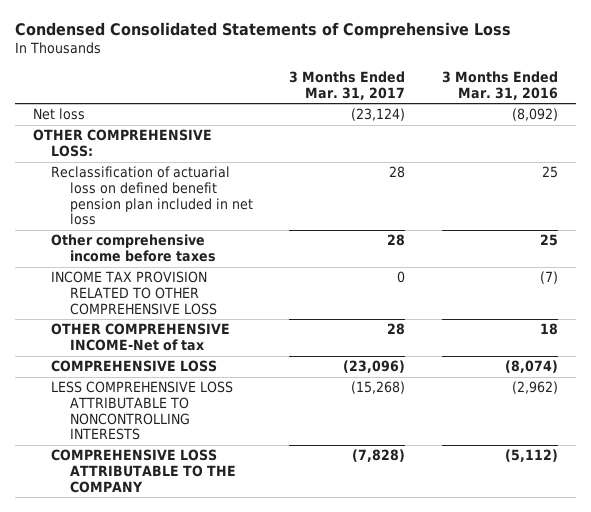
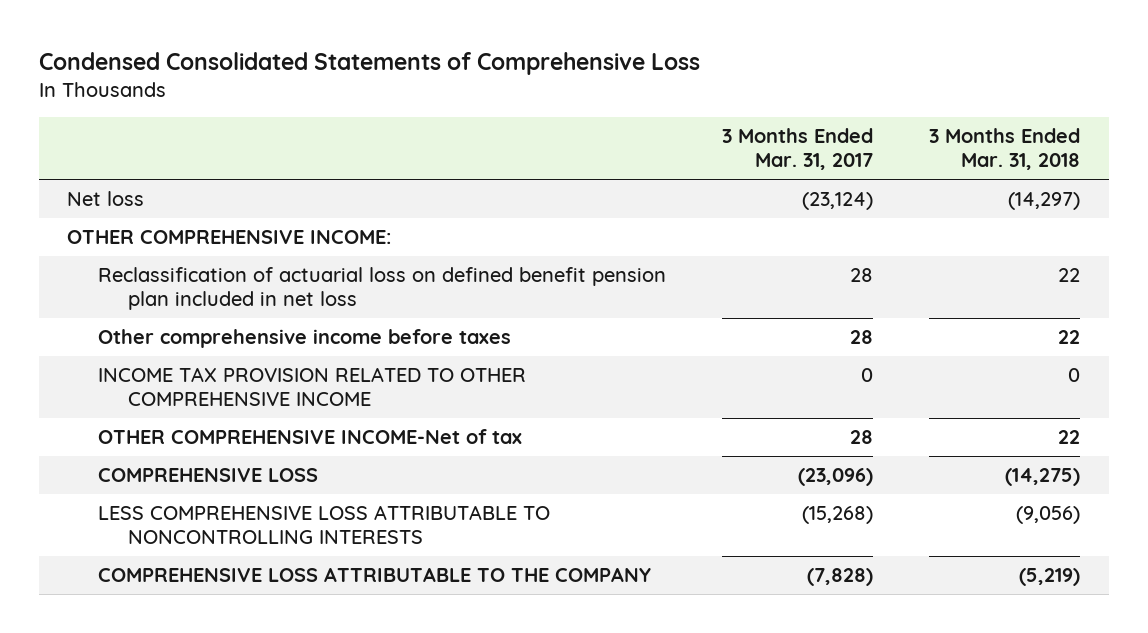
[441,71,558,100] 3 Months Ended Mar. 31, 2016 -> none
none -> [929,128,1081,170] 3 Months Ended Mar. 31, 2018
[33,129,213,157] OTHER COMPREHENSIVE LOSS: -> [67,230,392,245] OTHER COMPREHENSIVE INCOME:
[51,271,217,315] INCOME TAX PROVISION RELATED TO OTHER COMPREHENSIVE LOSS -> [97,367,526,406] INCOME TAX PROVISION RELATED TO OTHER COMPREHENSIVE INCOME

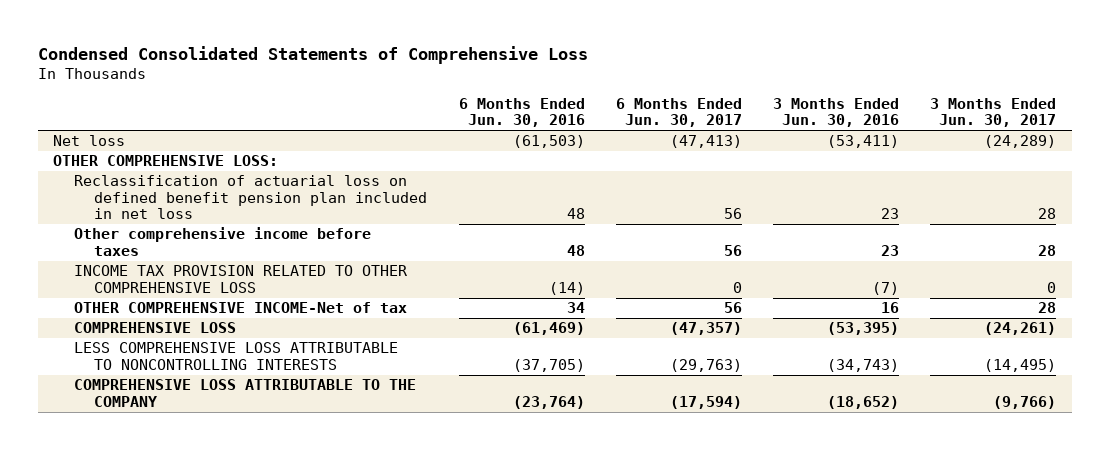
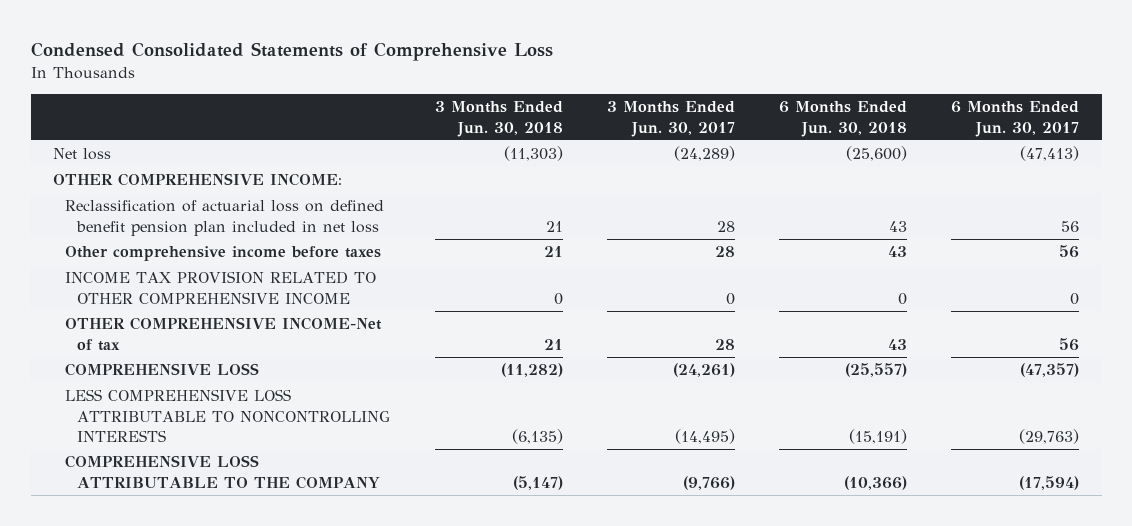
[458,97,585,128] 6 Months Ended Jun. 30, 2016 -> none
[772,97,899,128] 3 Months Ended Jun. 30, 2016 -> none
none -> [434,101,563,137] 3 Months Ended Jun. 30, 2018
none -> [779,101,908,137] 6 Months Ended Jun. 30, 2018
[53,155,279,167] OTHER COMPREHENSIVE LOSS: -> [52,173,342,187] OTHER COMPREHENSIVE INCOME:
[73,265,408,293] INCOME TAX PROVISION RELATED TO OTHER COMPREHENSIVE LOSS -> [65,271,377,304] INCOME TAX PROVISION RELATED TO OTHER COMPREHENSIVE INCOME

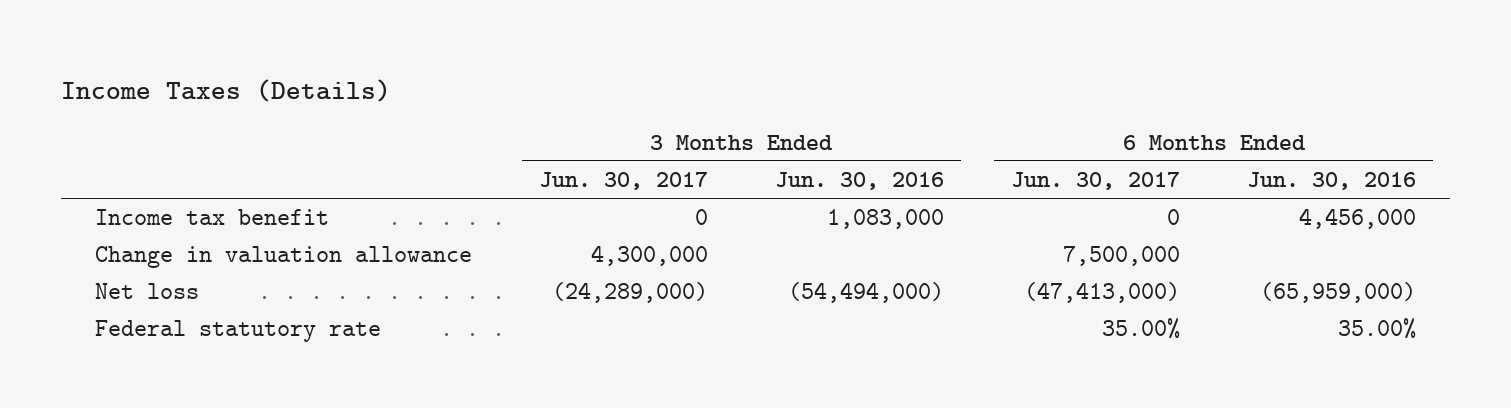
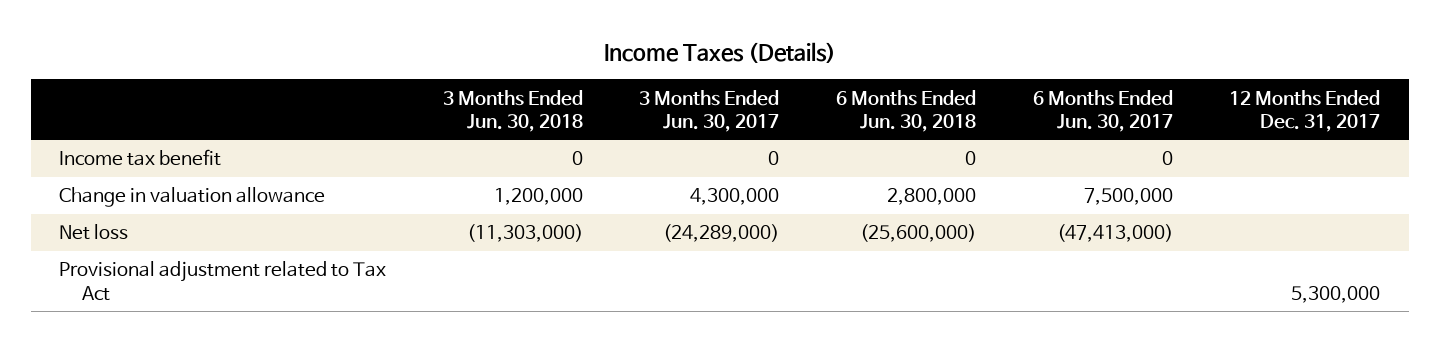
[775,171,945,190] Jun. 30, 2016 -> none
[1247,171,1417,190] Jun. 30, 2016 -> none
none -> [442,89,583,132] 3 Months Ended Jun. 30, 2018
none -> [836,89,977,132] 6 Months Ended Jun. 30, 2018
none -> [1229,89,1381,132] 12 Months Ended Dec. 31, 2017
[94,320,381,343] Federal statutory rate -> none
none -> [59,261,387,301] Provisional adjustment related to Tax Act

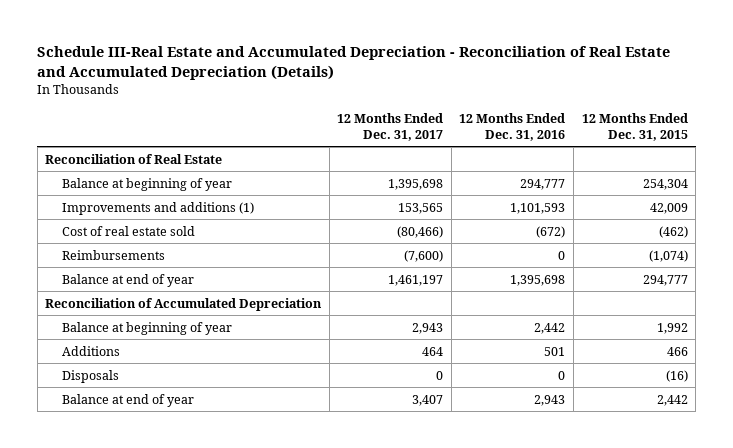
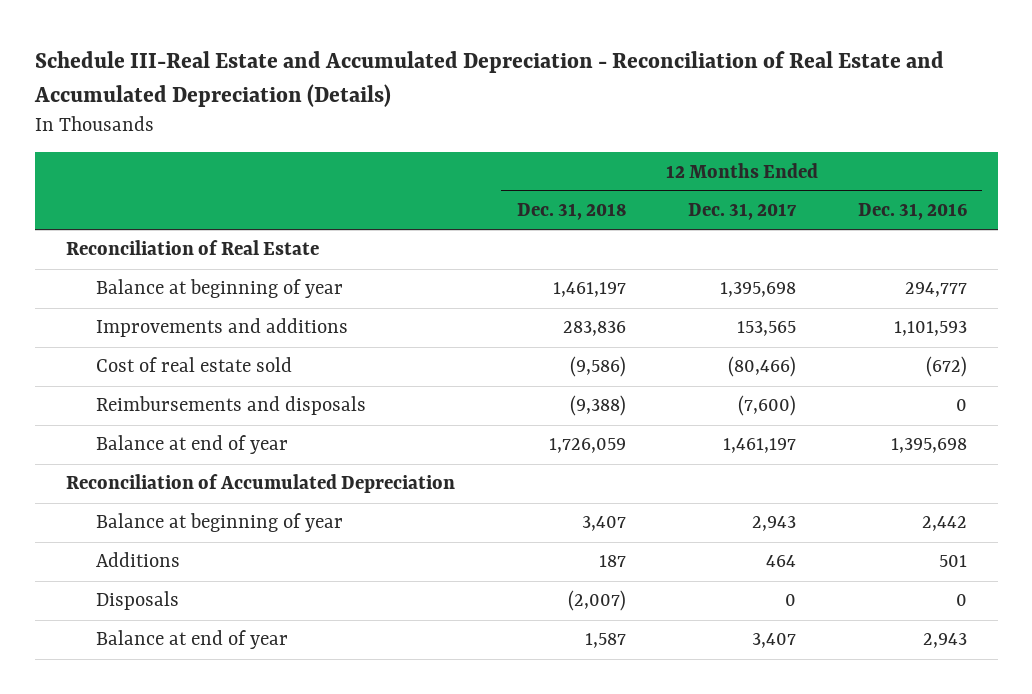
[581,113,688,141] 12 Months Ended Dec. 31, 2015 -> none
none -> [516,203,626,221] Dec. 31, 2018
[62,201,255,215] Improvements and additions (1) -> [95,318,348,338] Improvements and additions
[62,249,166,260] Reimbursements -> [95,396,366,416] Reimbursements and disposals

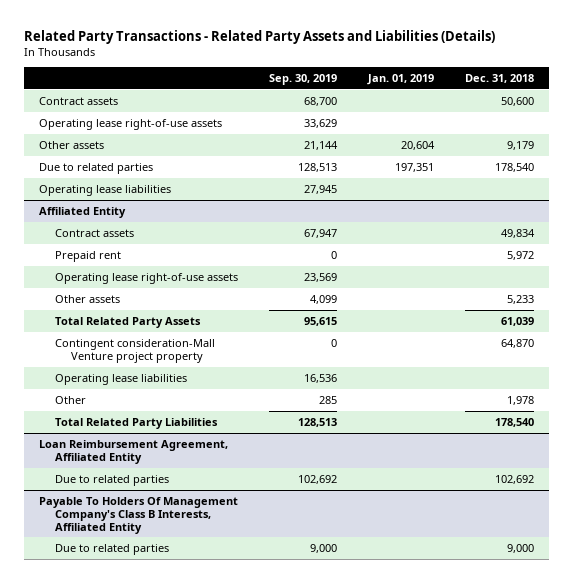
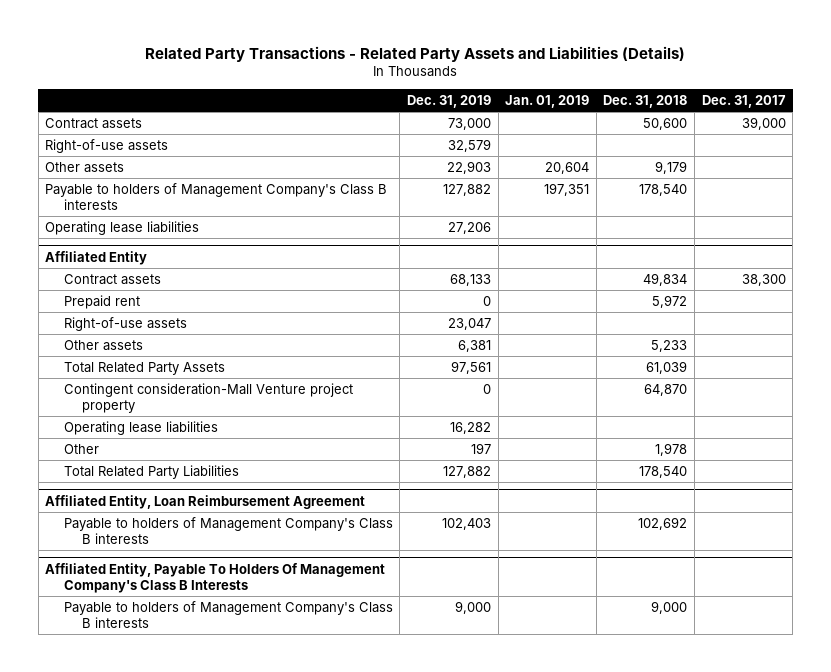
[268,73,337,85] Sep. 30, 2019 -> none
none -> [406,95,491,109] Dec. 31, 2019
none -> [701,95,786,109] Dec. 31, 2017
[39,118,223,130] Operating lease right-of-use assets -> [45,138,169,153] Right-of-use assets
[39,162,154,174] Due to related parties -> [45,182,388,210] Payable to holders of Management Company's Class B interests
[55,272,239,284] Operating lease right-of-use assets -> [63,316,187,331] Right-of-use assets
[39,439,229,464] Loan Reimbursement Agreement, Affiliated Entity -> [45,494,366,509] Affiliated Entity, Loan Reimbursement Agreement
[55,474,170,486] Due to related parties -> [63,516,393,544] Payable to holders of Management Company's Class B interests
[39,496,239,534] Payable To Holders Of Management Company's Class B Interests, Affiliated Entity -> [45,562,386,593] Affiliated Entity, Payable To Holders Of Management Company's Class B Interests
[55,543,170,555] Due to related parties -> [63,600,393,628] Payable to holders of Management Company's Class B interests

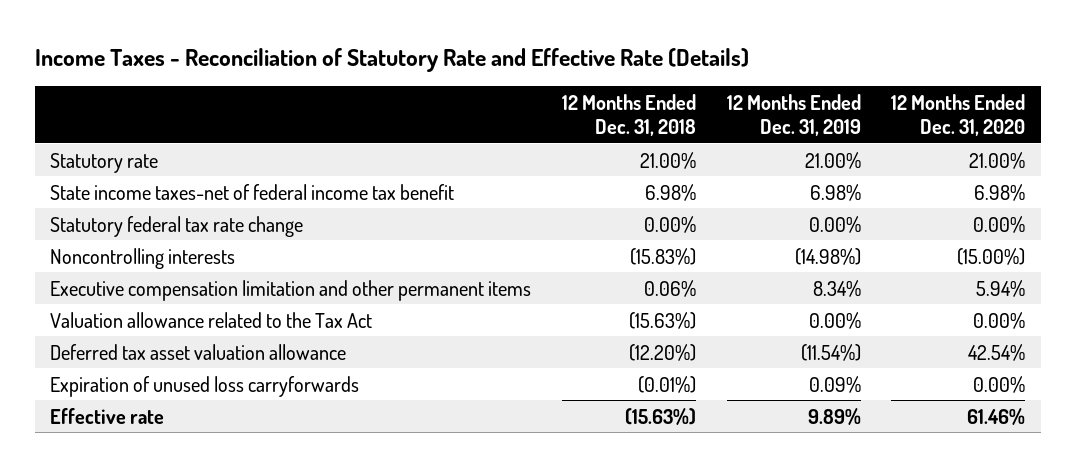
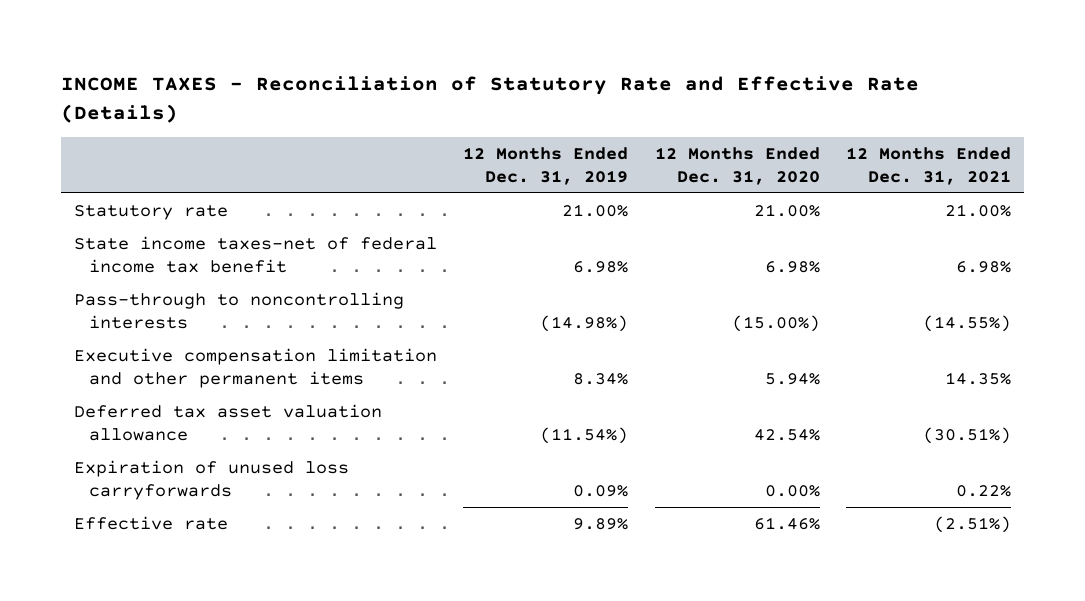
[34,48,749,73] Income Taxes - Reconciliation of Statutory Rate and Effective Rate (Details) -> [61,75,920,123] INCOME TAXES - Reconciliation of Statutory Rate and Effective Rate (Details)
[561,93,696,137] 12 Months Ended Dec. 31, 2018 -> none
none -> [845,146,1011,185] 12 Months Ended Dec. 31, 2021
[50,215,304,237] Statutory federal tax rate change -> none
[50,247,236,269] Noncontrolling interests -> [74,291,405,329] Pass-through to noncontrolling interests
[50,311,373,328] Valuation allowance related to the Tax Act -> none

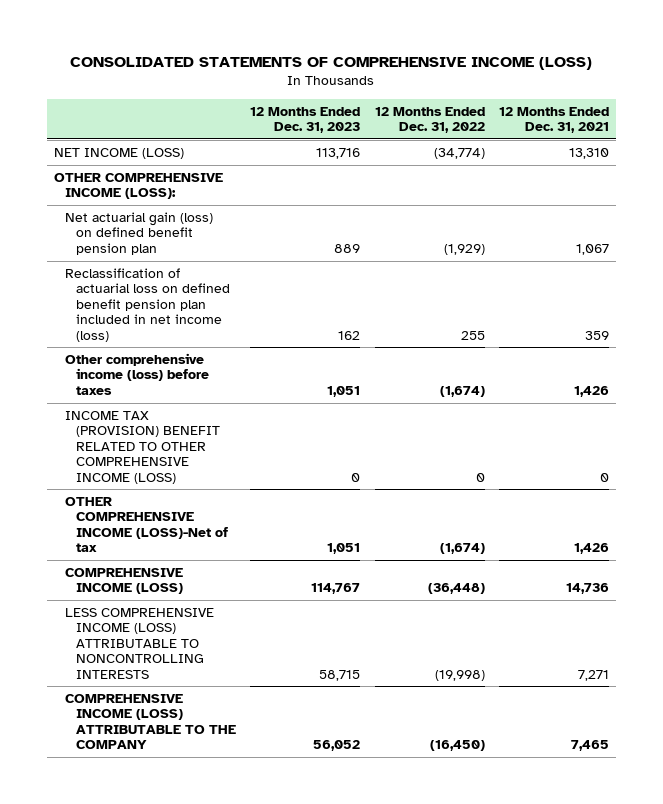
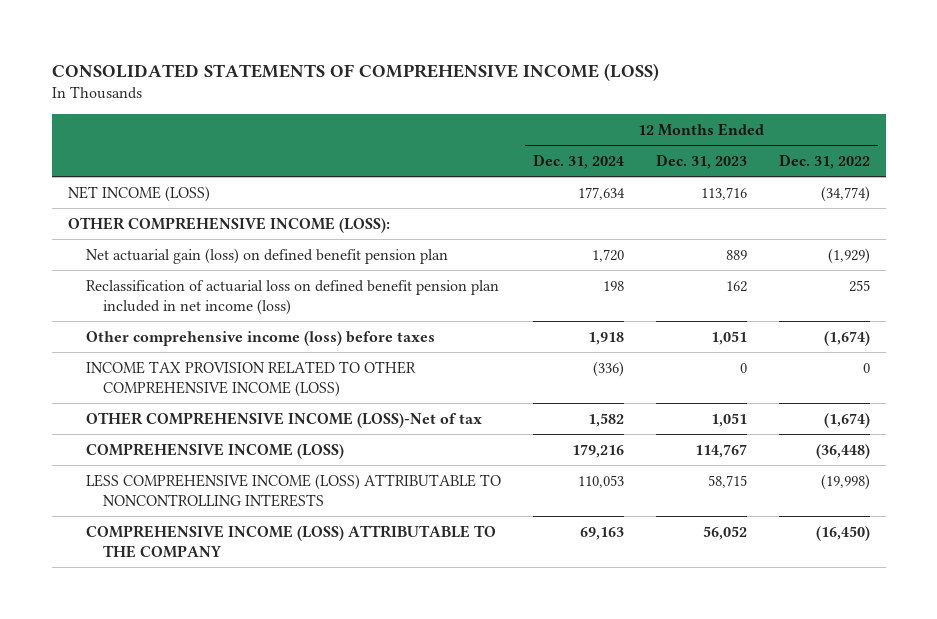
[499,106,610,133] 12 Months Ended Dec. 31, 2021 -> none
none -> [532,153,624,169] Dec. 31, 2024
[64,410,221,484] INCOME TAX (PROVISION) BENEFIT RELATED TO OTHER COMPREHENSIVE INCOME (LOSS) -> [85,360,416,397] INCOME TAX PROVISION RELATED TO OTHER COMPREHENSIVE INCOME (LOSS)

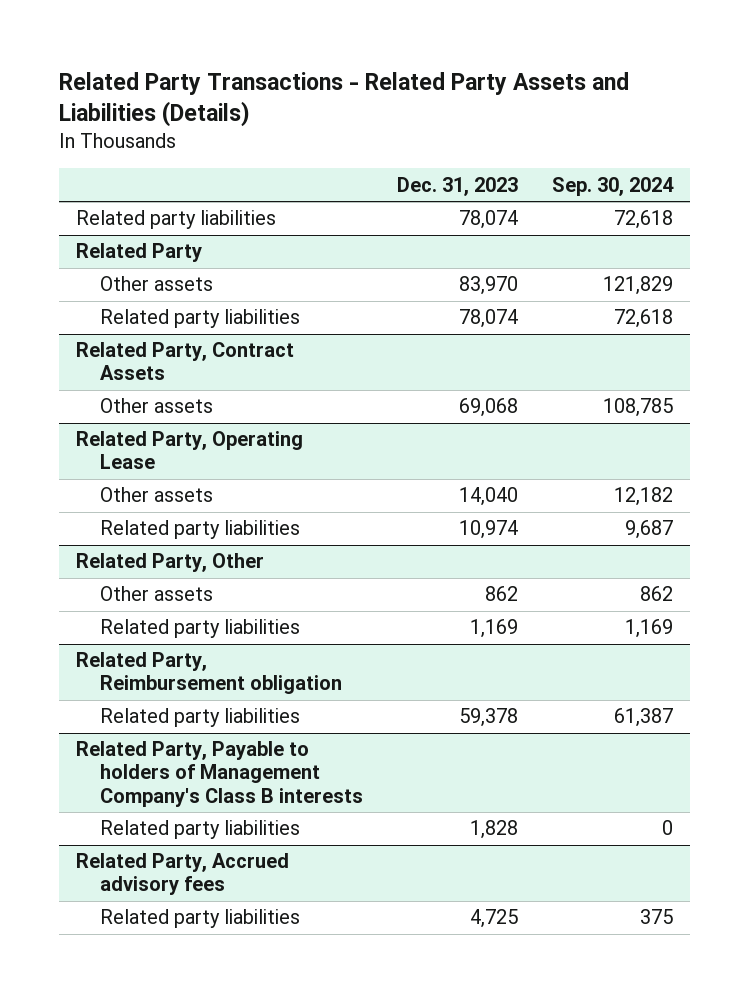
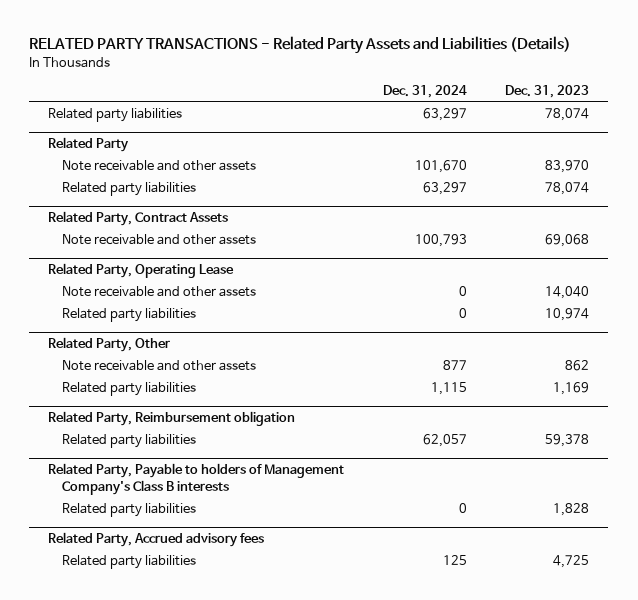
[59,72,630,128] Related Party Transactions - Related Party Assets and Liabilities (Details) -> [29,36,572,55] RELATED PARTY TRANSACTIONS - Related Party Assets and Liabilities (Details)
[551,176,674,196] Sep. 30, 2024 -> none
none -> [382,85,467,99] Dec. 31, 2024
[99,276,213,292] Other assets -> [61,159,256,171] Note receivable and other assets
[99,398,213,414] Other assets -> [61,233,256,245] Note receivable and other assets
[99,487,213,503] Other assets -> [61,285,256,297] Note receivable and other assets
[99,586,213,602] Other assets -> [61,359,256,371] Note receivable and other assets

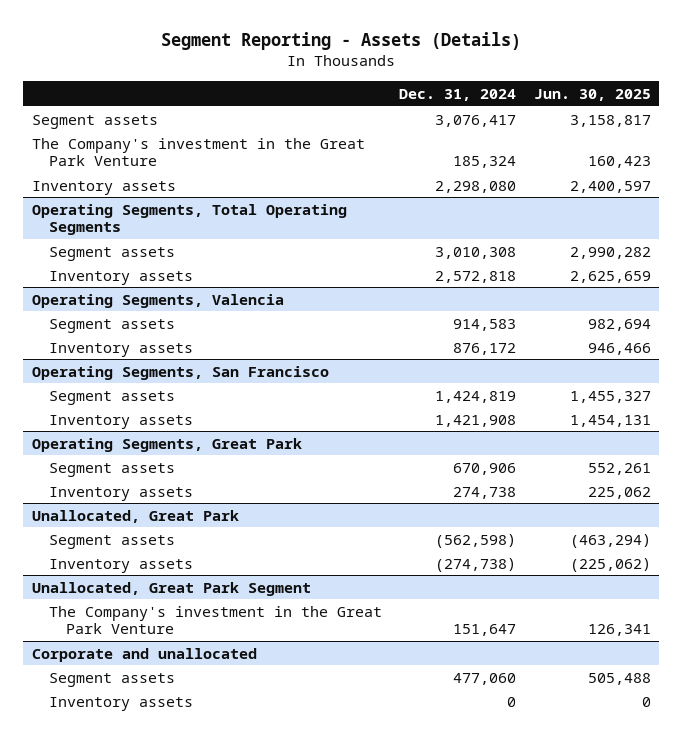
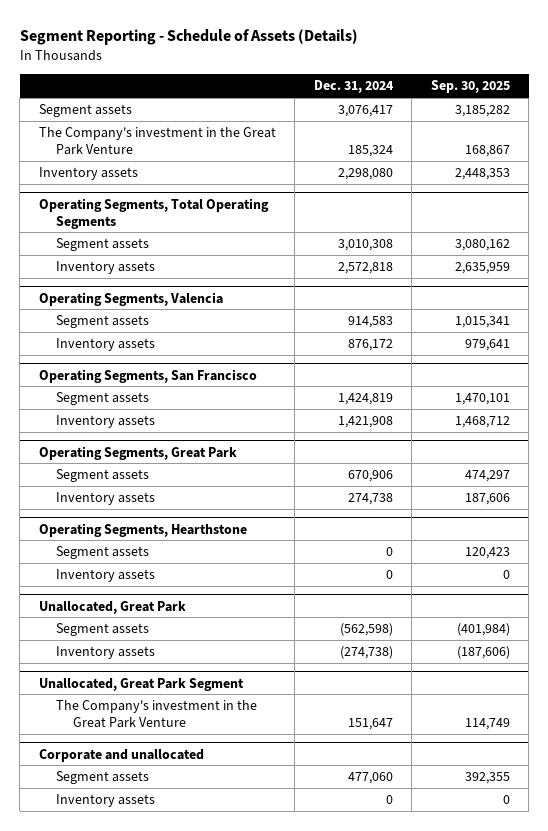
[161,32,522,51] Segment Reporting - Assets (Details) -> [19,29,358,46] Segment Reporting - Schedule of Assets (Details)
[533,88,651,101] Jun. 30, 2025 -> none
none -> [430,80,510,94] Sep. 30, 2025
none -> [38,522,247,537] Operating Segments, Hearthstone
none -> [55,546,149,560] Segment assets
none -> [55,569,155,583] Inventory assets

